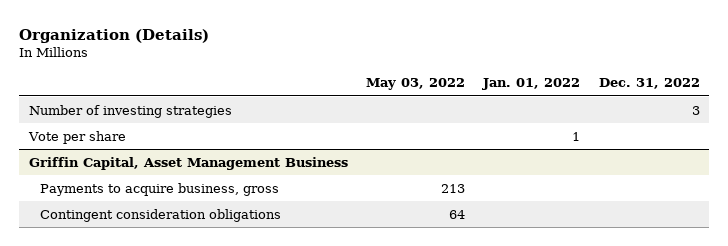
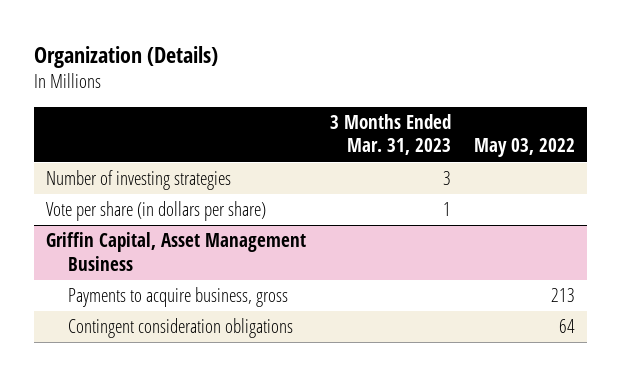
[482,78,581,91] Jan. 01, 2022 -> none
[598,78,700,90] Dec. 31, 2022 -> none
none -> [329,113,451,156] 3 Months Ended Mar. 31, 2023
[27,130,126,144] Vote per share -> [45,201,266,222] Vote per share (in dollars per share)

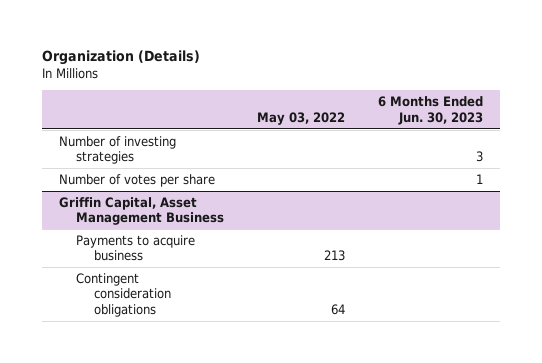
[329,113,451,156] 3 Months Ended Mar. 31, 2023 -> none
none -> [378,96,484,125] 6 Months Ended Jun. 30, 2023
[45,201,266,222] Vote per share (in dollars per share) -> [58,174,215,188] Number of votes per share
[67,287,288,308] Payments to acquire business, gross -> [76,235,196,262] Payments to acquire business

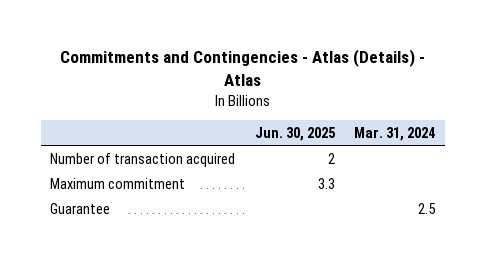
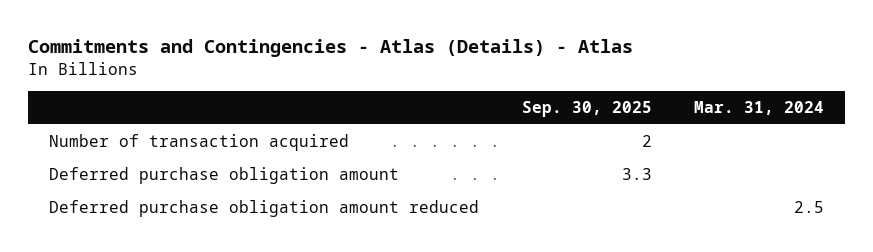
[254,126,336,141] Jun. 30, 2025 -> none
none -> [521,101,652,118] Sep. 30, 2025
[50,177,186,189] Maximum commitment -> [49,167,400,185] Deferred purchase obligation amount
[50,202,111,214] Guarantee -> [49,200,480,218] Deferred purchase obligation amount reduced

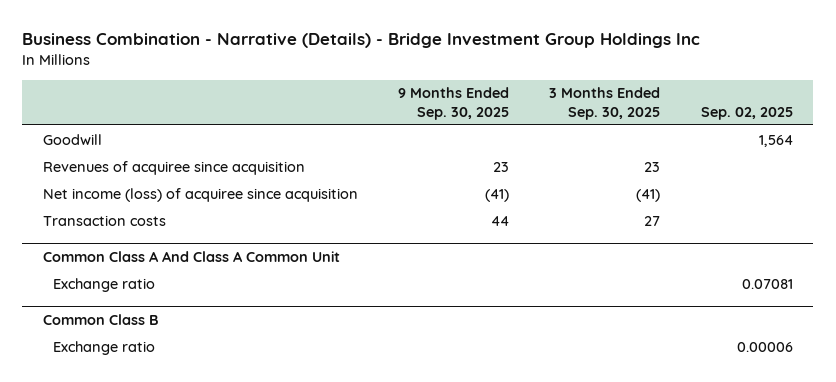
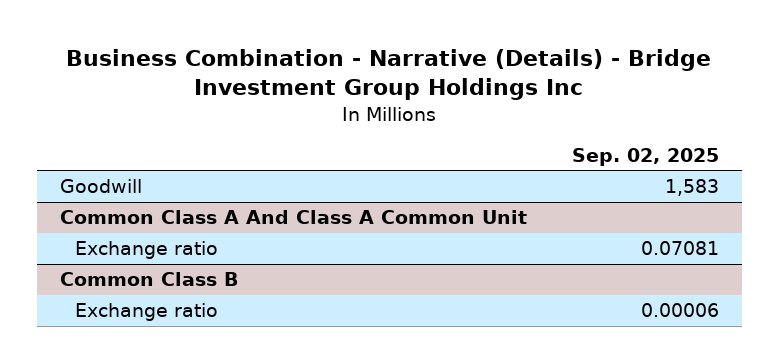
[398,87,510,120] 9 Months Ended Sep. 30, 2025 -> none
[549,87,661,120] 3 Months Ended Sep. 30, 2025 -> none
[42,160,305,175] Revenues of acquiree since acquisition -> none
[42,187,358,202] Net income (loss) of acquiree since acquisition -> none
[42,214,166,226] Transaction costs -> none
[758,134,793,147] 1,564 -> [664,179,719,197] 1,583

